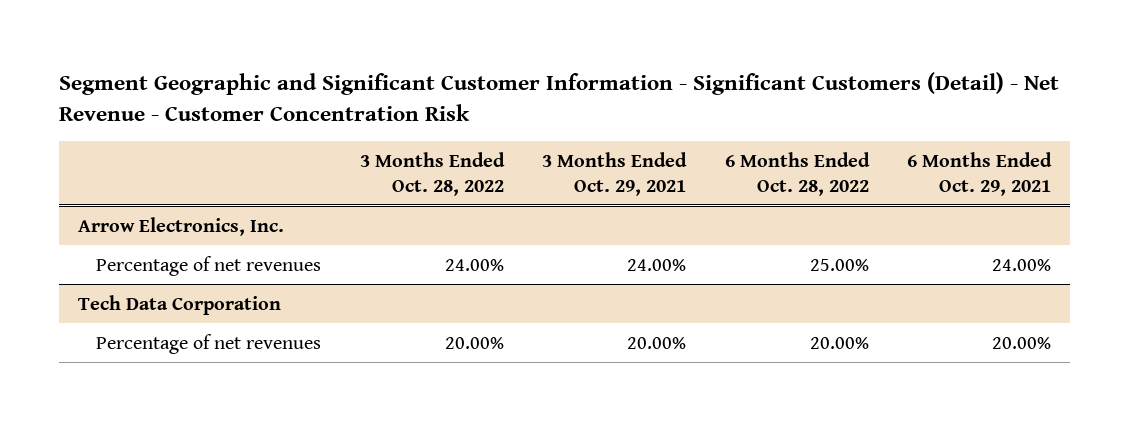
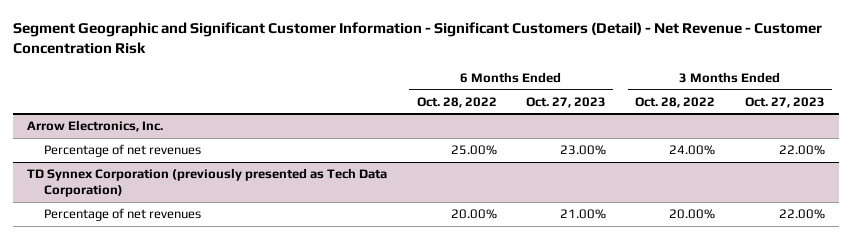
[542,151,688,196] 3 Months Ended Oct. 29, 2021 -> none
[907,151,1053,196] 6 Months Ended Oct. 29, 2021 -> none
none -> [526,96,607,108] Oct. 27, 2023
none -> [744,96,825,108] Oct. 27, 2023
[78,294,282,315] Tech Data Corporation -> [27,168,388,198] TD Synnex Corporation (previously presented as Tech Data Corporation)

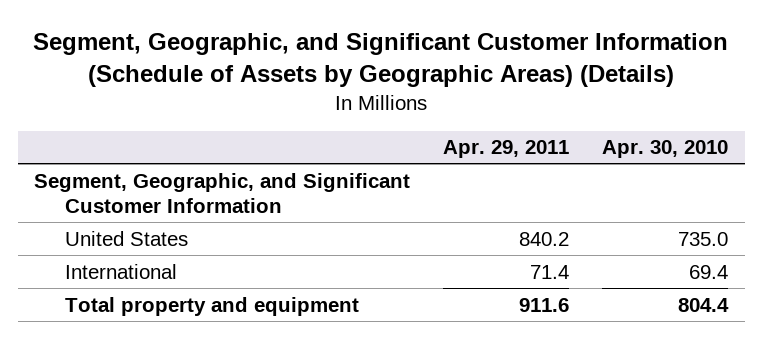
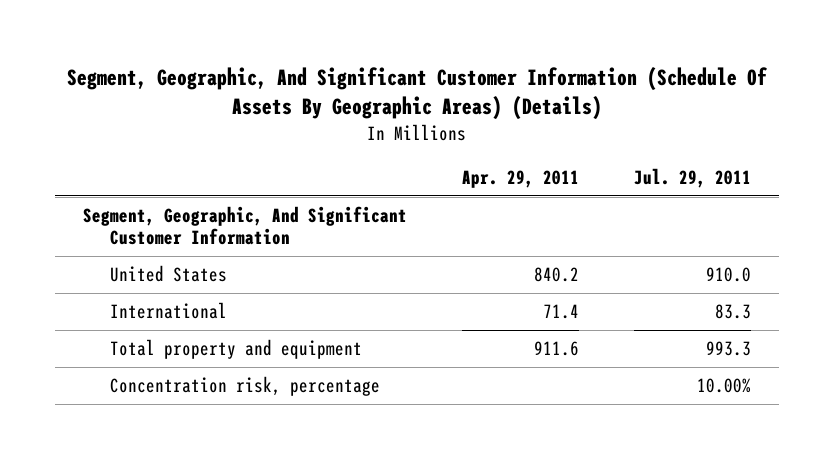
[33,33,729,88] Segment, Geographic, and Significant Customer Information (Schedule of Assets by Geographic Areas) (Details) -> [67,66,769,121] Segment, Geographic, And Significant Customer Information (Schedule Of Assets By Geographic Areas) (Details)
[602,140,729,159] Apr. 30, 2010 -> none
none -> [634,167,752,188] Jul. 29, 2011
[34,172,411,213] Segment, Geographic, and Significant Customer Information -> [82,206,407,246] Segment, Geographic, And Significant Customer Information
none -> [110,376,381,397] Concentration risk, percentage

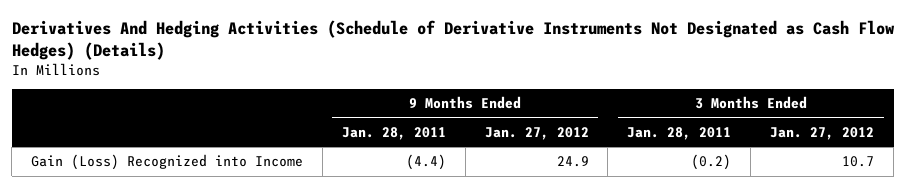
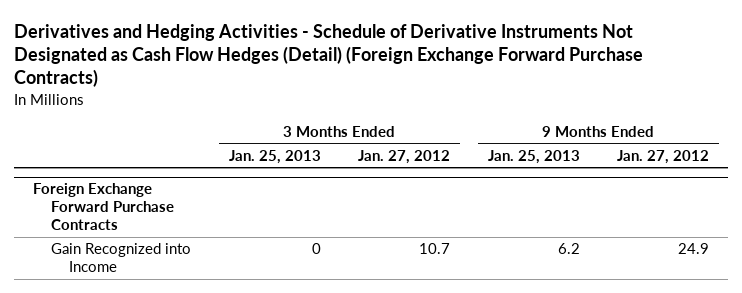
[11,19,895,60] Derivatives And Hedging Activities (Schedule of Derivative Instruments Not Designated as Cash Flow Hedges) (Details) -> [14,23,644,88] Derivatives and Hedging Activities - Schedule of Derivative Instruments Not Designated as Cash Flow Hedges (Detail) (Foreign Exchange Forward Purchase Contracts)
[341,126,446,140] Jan. 28, 2011 -> none
[627,126,732,140] Jan. 28, 2011 -> none
none -> [228,149,321,164] Jan. 25, 2013
none -> [487,149,580,164] Jan. 25, 2013
none -> [33,183,175,231] Foreign Exchange Forward Purchase Contracts
[30,154,303,171] Gain (Loss) Recognized into Income -> [51,243,192,273] Gain Recognized into Income

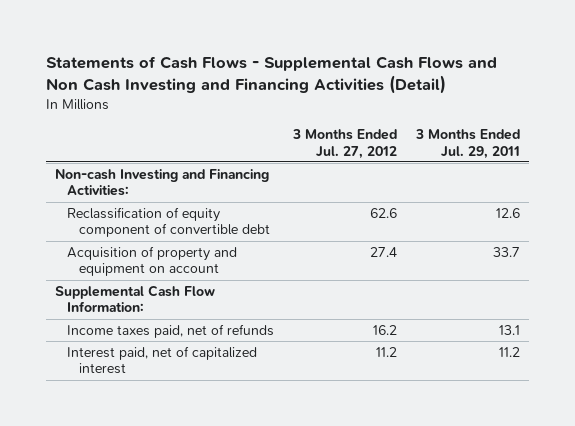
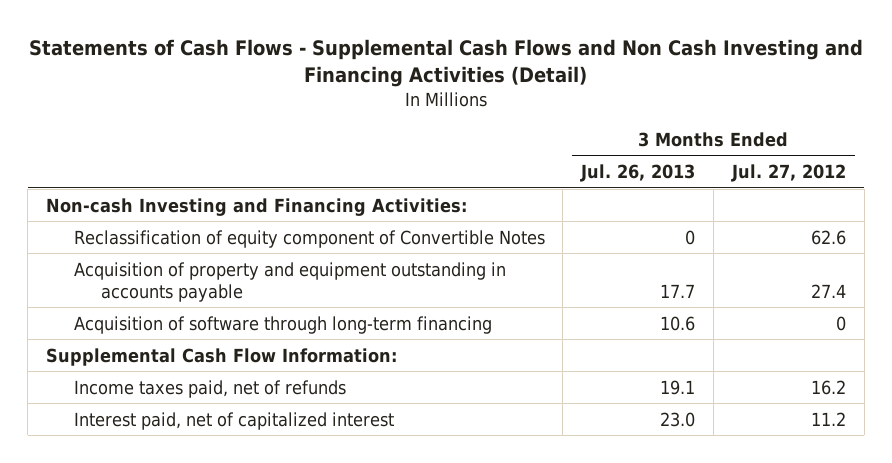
[414,129,520,159] 3 Months Ended Jul. 29, 2011 -> none
none -> [580,164,696,183] Jul. 26, 2013
[66,206,270,238] Reclassification of equity component of convertible debt -> [73,229,545,248] Reclassification of equity component of Convertible Notes
[66,245,237,277] Acquisition of property and equipment on account -> [73,261,506,302] Acquisition of property and equipment outstanding in accounts payable
none -> [73,315,492,334] Acquisition of software through long-term financing

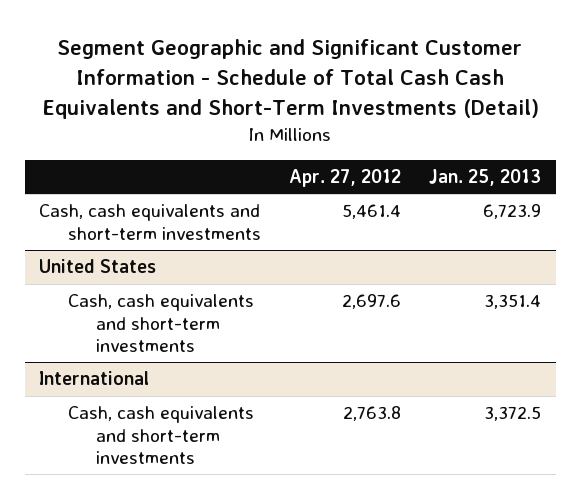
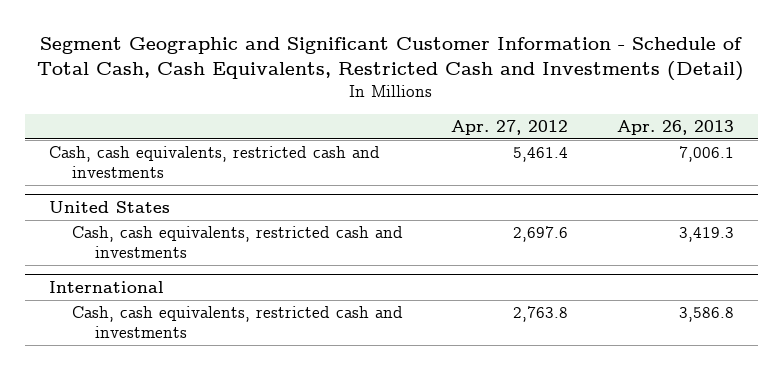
[42,38,540,119] Segment Geographic and Significant Customer Information - Schedule of Total Cash Cash Equivalents and Short-Term Investments (Detail) -> [37,36,745,82] Segment Geographic and Significant Customer Information - Schedule of Total Cash, Cash Equivalents, Restricted Cash and Investments (Detail)
[429,169,542,187] Jan. 25, 2013 -> none
none -> [616,119,734,135] Apr. 26, 2013
[39,204,261,240] Cash, cash equivalents and short-term investments -> [48,146,380,178] Cash, cash equivalents, restricted cash and investments
[67,294,254,352] Cash, cash equivalents and short-term investments -> [72,226,404,258] Cash, cash equivalents, restricted cash and investments
[67,406,254,464] Cash, cash equivalents and short-term investments -> [72,306,404,338] Cash, cash equivalents, restricted cash and investments

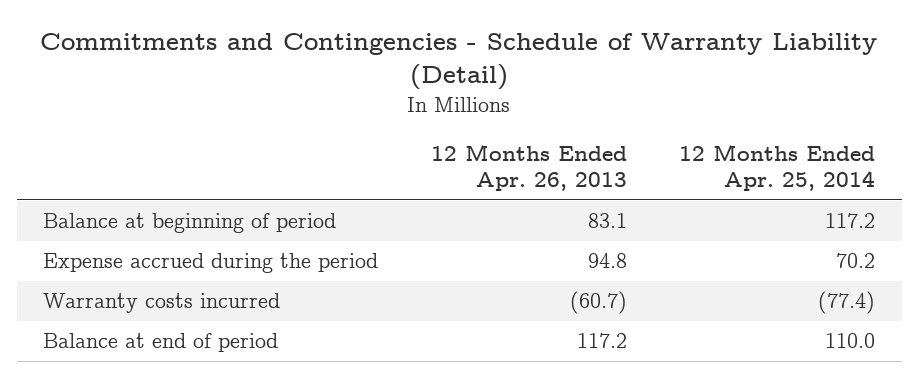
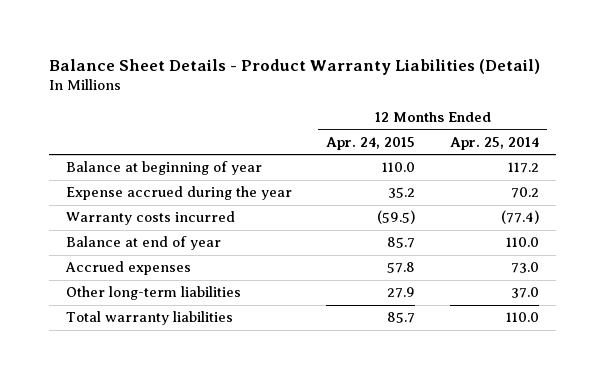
[40,33,878,91] Commitments and Contingencies - Schedule of Warranty Liability (Detail) -> [48,59,540,76] Balance Sheet Details - Product Warranty Liabilities (Detail)
[430,143,627,191] 12 Months Ended Apr. 26, 2013 -> none
none -> [326,136,416,150] Apr. 24, 2015
[43,213,337,234] Balance at beginning of period -> [66,161,263,176] Balance at beginning of year
[43,253,379,274] Expense accrued during the period -> [66,186,293,201] Expense accrued during the year
[43,333,279,353] Balance at end of period -> [66,236,222,251] Balance at end of year
none -> [65,261,192,276] Accrued expenses
none -> [66,286,242,301] Other long-term liabilities
none -> [66,311,234,326] Total warranty liabilities

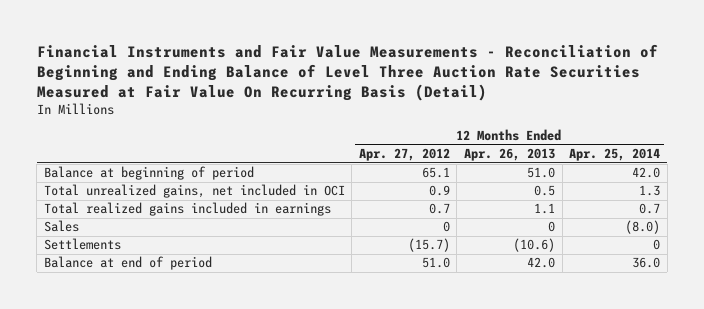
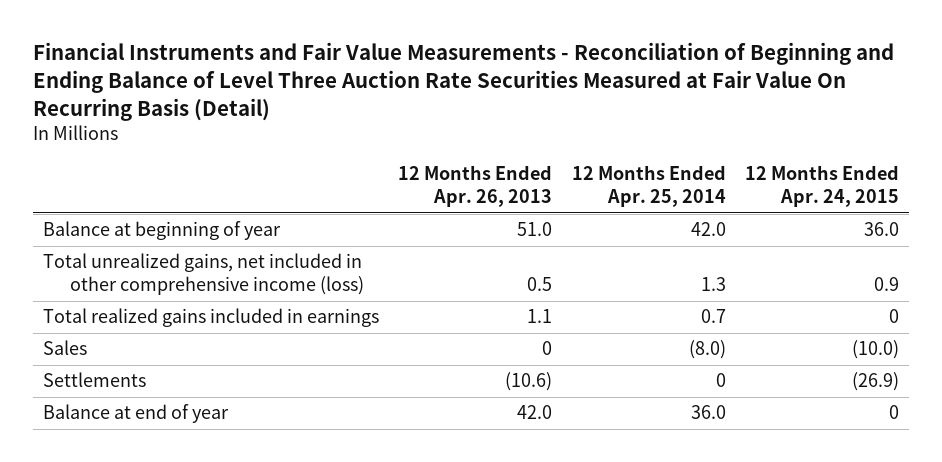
[358,148,450,162] Apr. 27, 2012 -> none
none -> [745,165,900,208] 12 Months Ended Apr. 24, 2015
[43,166,254,181] Balance at beginning of period -> [42,221,281,241] Balance at beginning of year
[43,184,345,199] Total unrealized gains, net included in OCI -> [42,253,364,296] Total unrealized gains, net included in other comprehensive income (loss)
[43,256,212,271] Balance at end of period -> [42,404,229,424] Balance at end of year

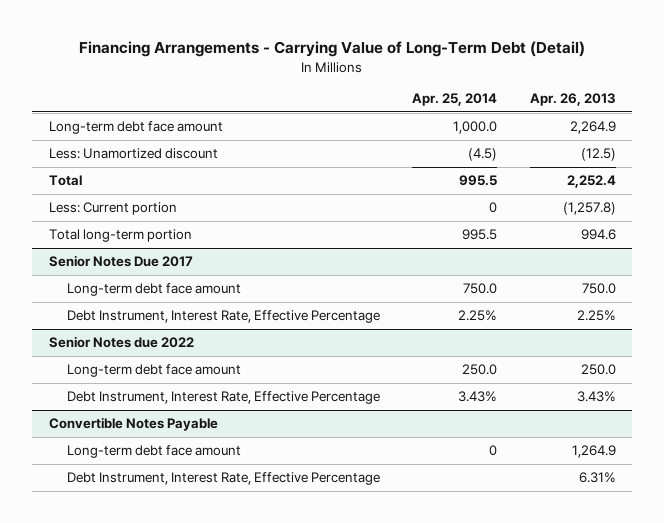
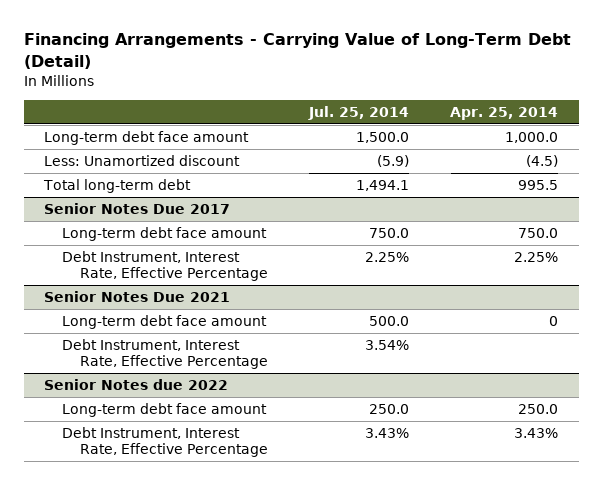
[529,93,616,107] Apr. 26, 2013 -> none
none -> [308,105,410,120] Jul. 25, 2014
[48,175,82,187] Total -> none
[48,202,177,216] Less: Current portion -> none
[48,229,192,243] Total long-term portion -> [43,179,192,194] Total long-term debt
none -> [44,291,231,303] Senior Notes Due 2021
none -> [61,315,267,330] Long-term debt face amount
none -> [61,339,268,370] Debt Instrument, Interest Rate, Effective Percentage
[48,417,218,432] Convertible Notes Payable -> none
[66,445,241,459] Long-term debt face amount -> none
[66,472,380,486] Debt Instrument, Interest Rate, Effective Percentage -> none

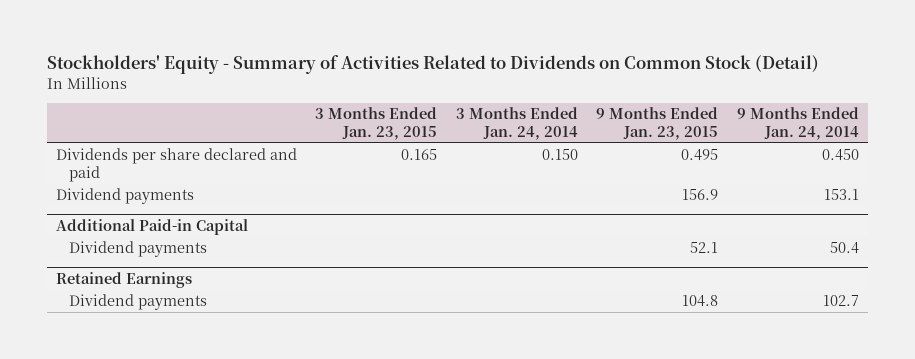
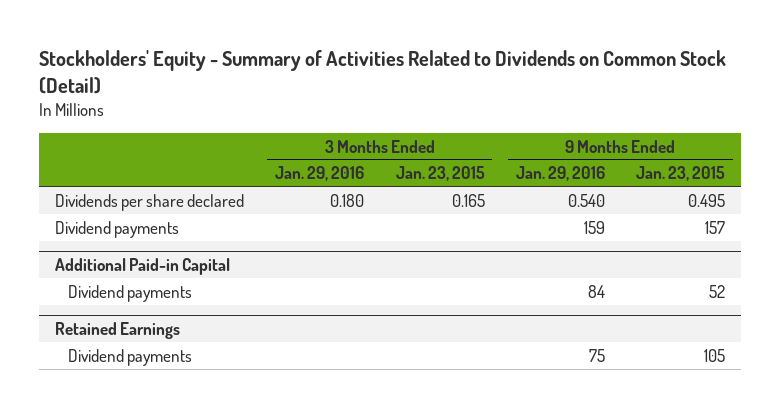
[455,107,578,140] 3 Months Ended Jan. 24, 2014 -> none
[736,107,859,140] 9 Months Ended Jan. 24, 2014 -> none
none -> [275,166,365,182] Jan. 29, 2016
none -> [515,166,605,182] Jan. 29, 2016
[56,148,298,182] Dividends per share declared and paid -> [55,193,245,211] Dividends per share declared
[682,189,719,201] 156.9 -> [705,220,726,234] 157
[690,242,719,254] 52.1 -> [709,284,726,298] 52
[682,295,719,308] 104.8 -> [704,348,726,362] 105

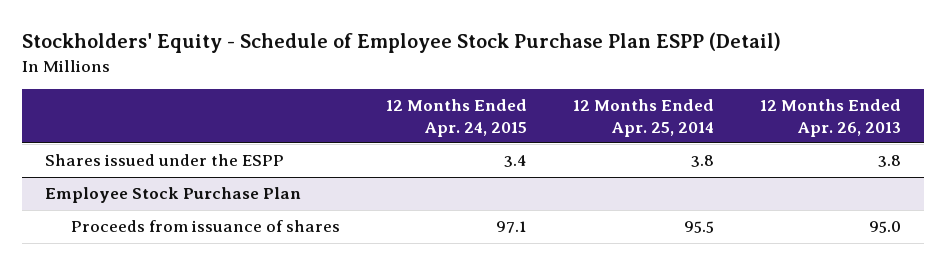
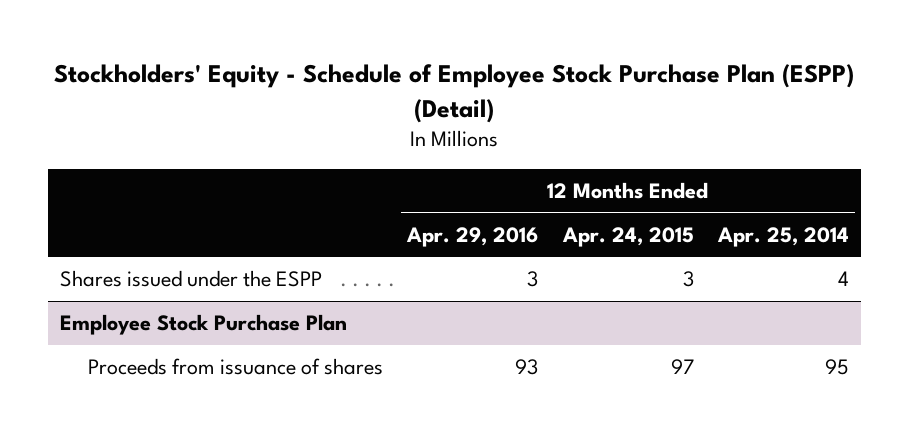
[21,32,781,54] Stockholders' Equity - Schedule of Employee Stock Purchase Plan ESPP (Detail) -> [54,64,855,123] Stockholders' Equity - Schedule of Employee Stock Purchase Plan (ESPP) (Detail)
[760,99,902,137] 12 Months Ended Apr. 26, 2013 -> none
none -> [406,226,539,247] Apr. 29, 2016
[504,155,528,168] 3.4 -> [682,271,694,288] 3
[691,155,715,168] 3.8 -> [837,271,849,287] 4
[496,221,528,234] 97.1 -> [670,359,694,375] 97
[684,221,715,234] 95.5 -> [824,359,849,376] 95

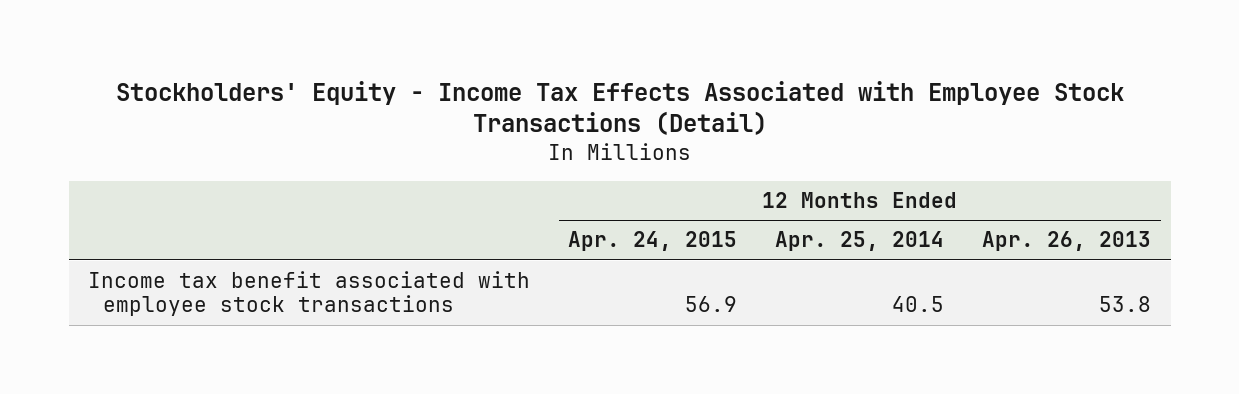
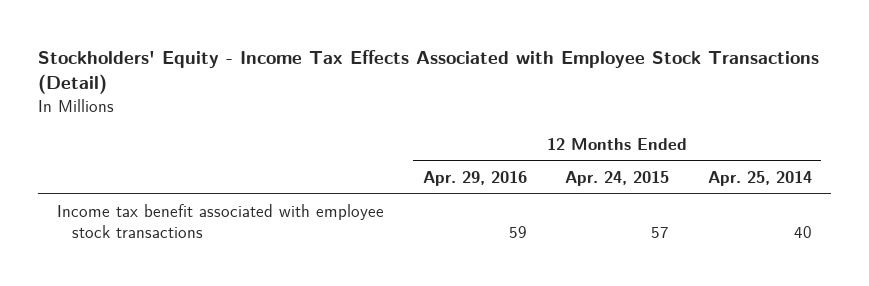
[982,231,1152,252] Apr. 26, 2013 -> none
none -> [422,171,527,187] Apr. 29, 2016
[685,296,738,313] 56.9 -> [651,226,670,238] 57
[892,296,945,313] 40.5 -> [793,225,812,238] 40

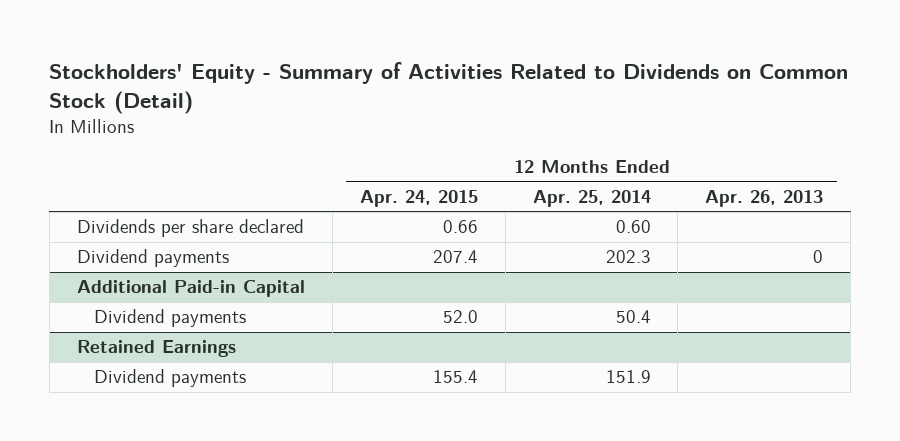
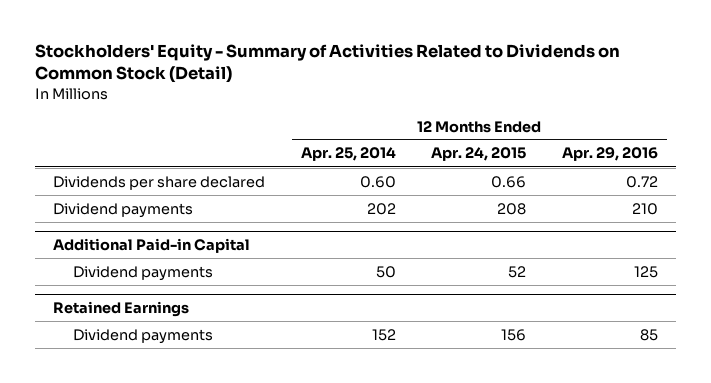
[705,189,824,207] Apr. 26, 2013 -> none
none -> [562,147,659,162] Apr. 29, 2016
[432,250,478,264] 207.4 -> [497,202,527,215] 208
[605,250,651,264] 202.3 -> [366,202,396,215] 202
[442,310,478,324] 52.0 -> [508,265,527,278] 52
[615,310,651,324] 50.4 -> [375,265,396,278] 50
[432,370,478,384] 155.4 -> [501,328,527,341] 156
[605,370,651,384] 151.9 -> [371,328,396,341] 152

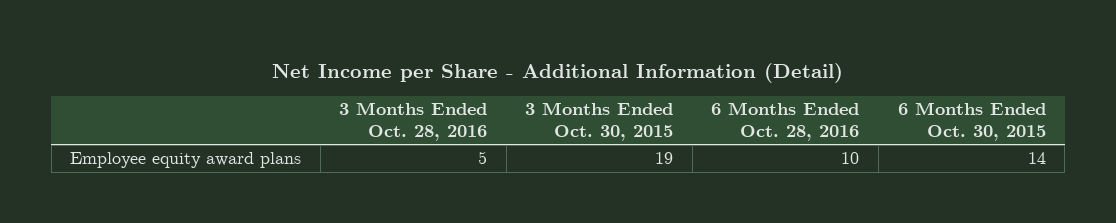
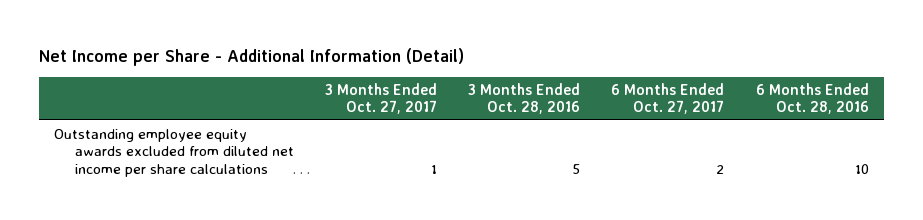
[525,102,674,141] 3 Months Ended Oct. 30, 2015 -> none
[897,102,1046,141] 6 Months Ended Oct. 30, 2015 -> none
none -> [325,82,438,115] 3 Months Ended Oct. 27, 2017
none -> [611,82,725,115] 6 Months Ended Oct. 27, 2017
[70,152,302,169] Employee equity award plans -> [54,128,295,177] Outstanding employee equity awards excluded from diluted net income per share calculations

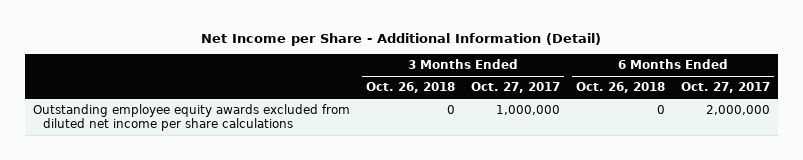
[468,82,581,115] 3 Months Ended Oct. 28, 2016 -> none
[755,82,869,115] 6 Months Ended Oct. 28, 2016 -> none
none -> [365,82,455,94] Oct. 26, 2018
none -> [575,82,665,94] Oct. 26, 2018
[431,164,438,174] 1 -> [495,105,560,116] 1,000,000
[716,164,725,174] 2 -> [705,105,770,116] 2,000,000

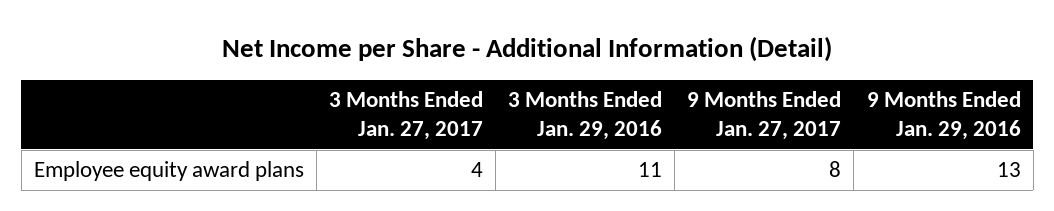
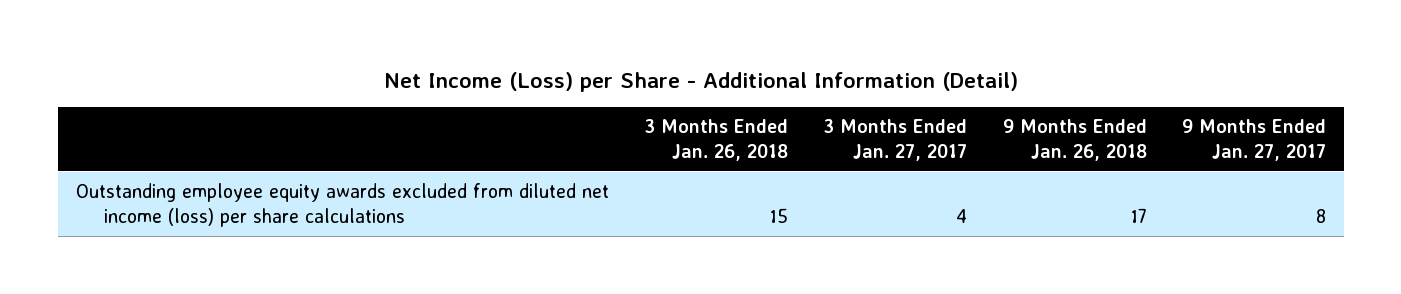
[222,35,833,62] Net Income per Share - Additional Information (Detail) -> [383,71,1018,92] Net Income (Loss) per Share - Additional Information (Detail)
[508,91,663,141] 3 Months Ended Jan. 29, 2016 -> none
[866,91,1021,141] 9 Months Ended Jan. 29, 2016 -> none
none -> [643,119,788,162] 3 Months Ended Jan. 26, 2018
none -> [1002,119,1147,162] 9 Months Ended Jan. 26, 2018
[33,161,304,182] Employee equity award plans -> [75,183,609,227] Outstanding employee equity awards excluded from diluted net income (loss) per share calculations

